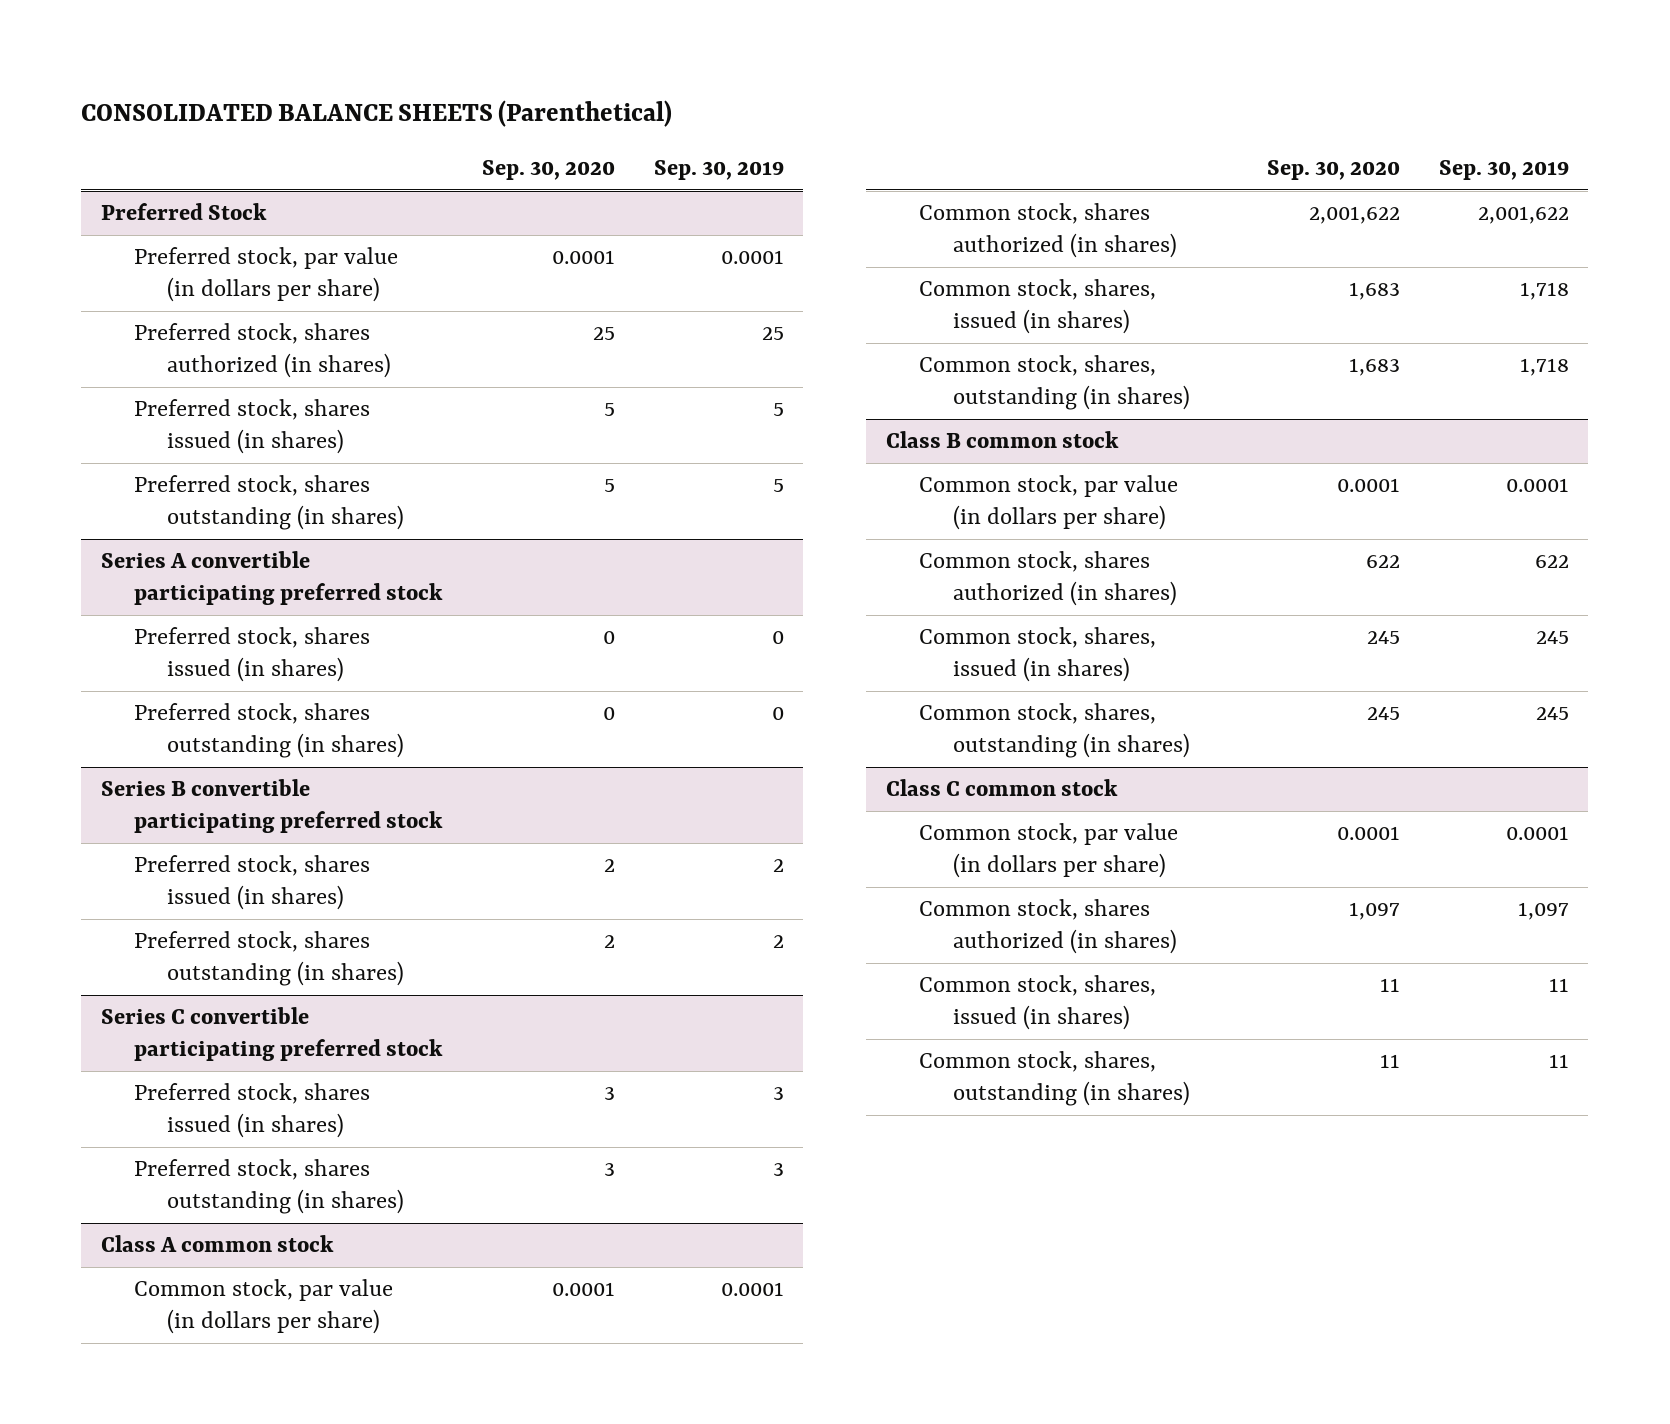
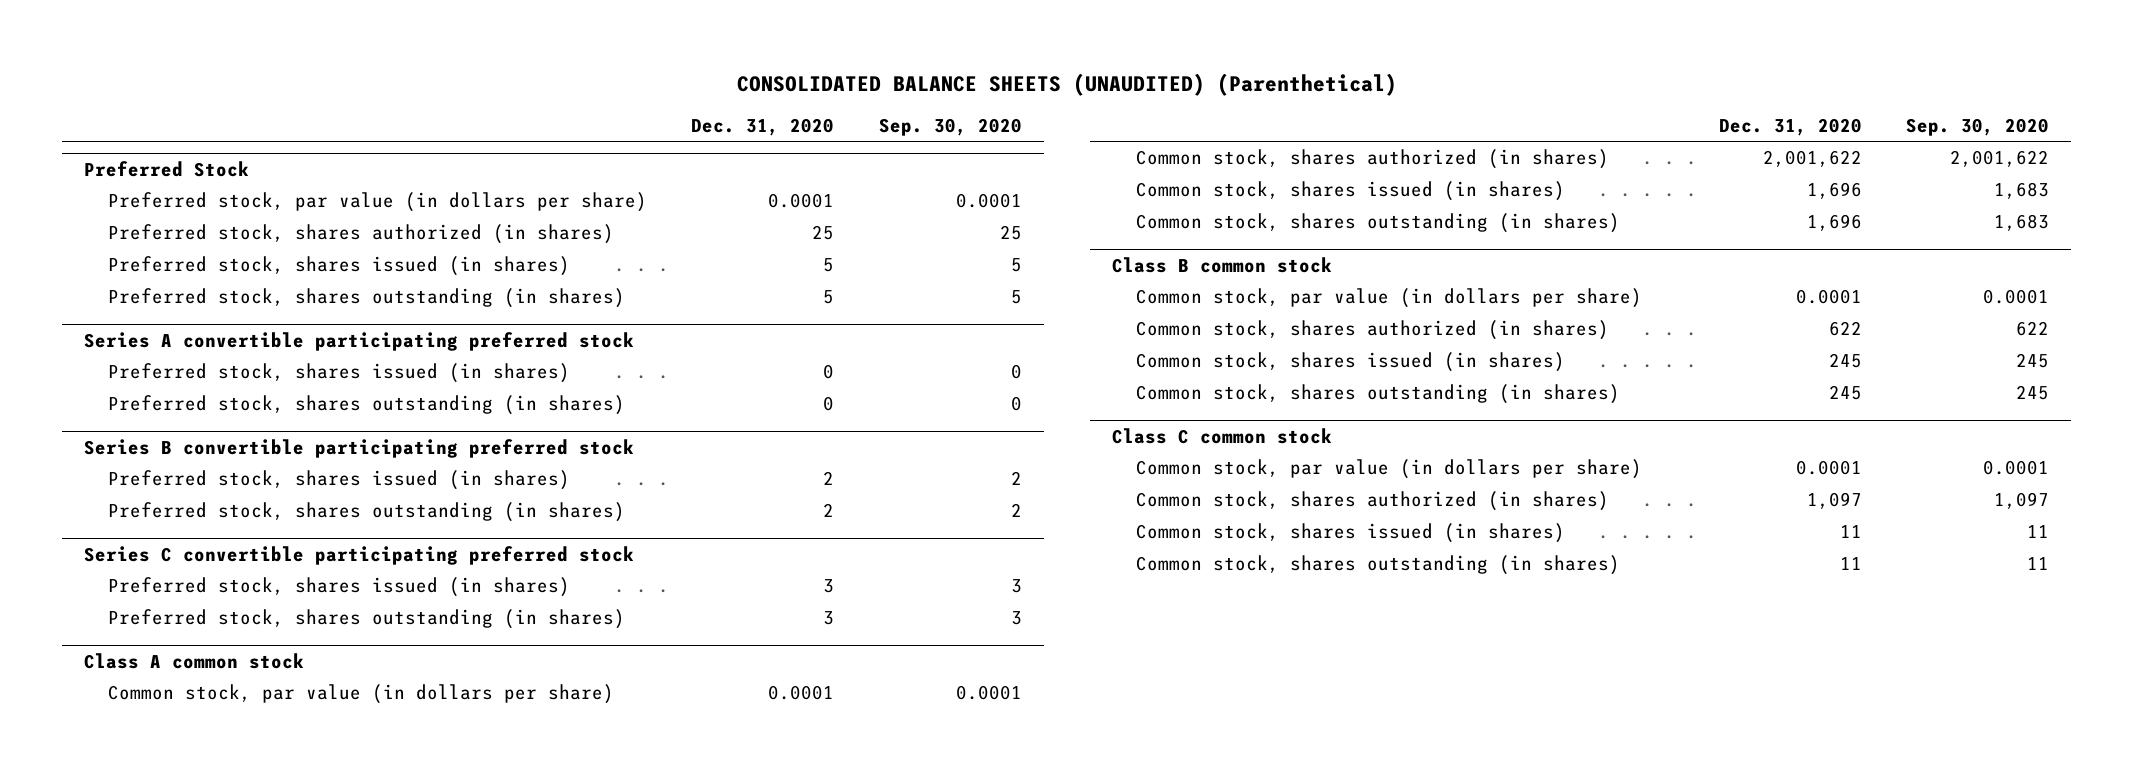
[81,99,673,127] CONSOLIDATED BALANCE SHEETS (Parenthetical) -> [736,72,1397,96] CONSOLIDATED BALANCE SHEETS (UNAUDITED) (Parenthetical)
[653,160,784,181] Sep. 30, 2019 -> none
none -> [691,117,835,136] Dec. 31, 2020
[919,279,1157,335] Common stock, shares, issued (in shares) -> [1135,181,1565,202] Common stock, shares issued (in shares)
[919,355,1190,411] Common stock, shares, outstanding (in shares) -> [1135,213,1620,234] Common stock, shares outstanding (in shares)
[919,627,1157,683] Common stock, shares, issued (in shares) -> [1135,352,1565,373] Common stock, shares issued (in shares)
[919,703,1190,759] Common stock, shares, outstanding (in shares) -> [1135,384,1620,405] Common stock, shares outstanding (in shares)
[919,975,1157,1031] Common stock, shares, issued (in shares) -> [1135,523,1565,544] Common stock, shares issued (in shares)
[919,1051,1190,1107] Common stock, shares, outstanding (in shares) -> [1135,555,1620,576] Common stock, shares outstanding (in shares)

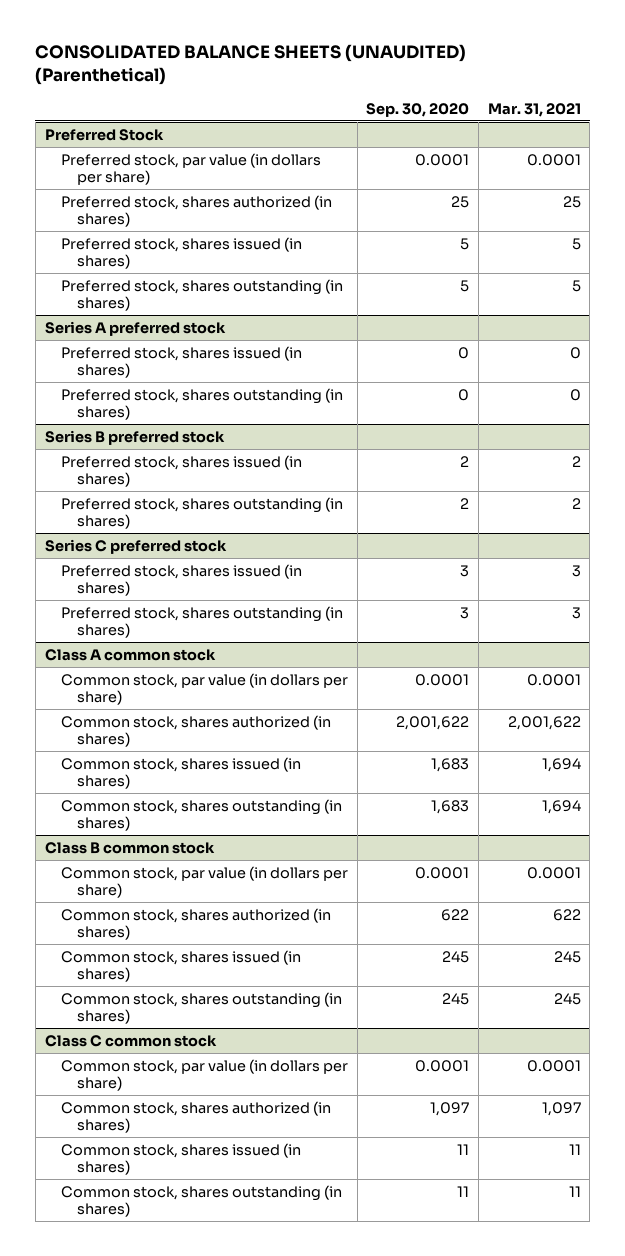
[691,117,835,136] Dec. 31, 2020 -> none
none -> [487,102,581,117] Mar. 31, 2021
[84,331,635,351] Series A convertible participating preferred stock -> [44,320,226,336] Series A preferred stock
[84,438,635,458] Series B convertible participating preferred stock -> [44,429,225,445] Series B preferred stock
[84,545,635,565] Series C convertible participating preferred stock -> [44,538,227,554] Series C preferred stock

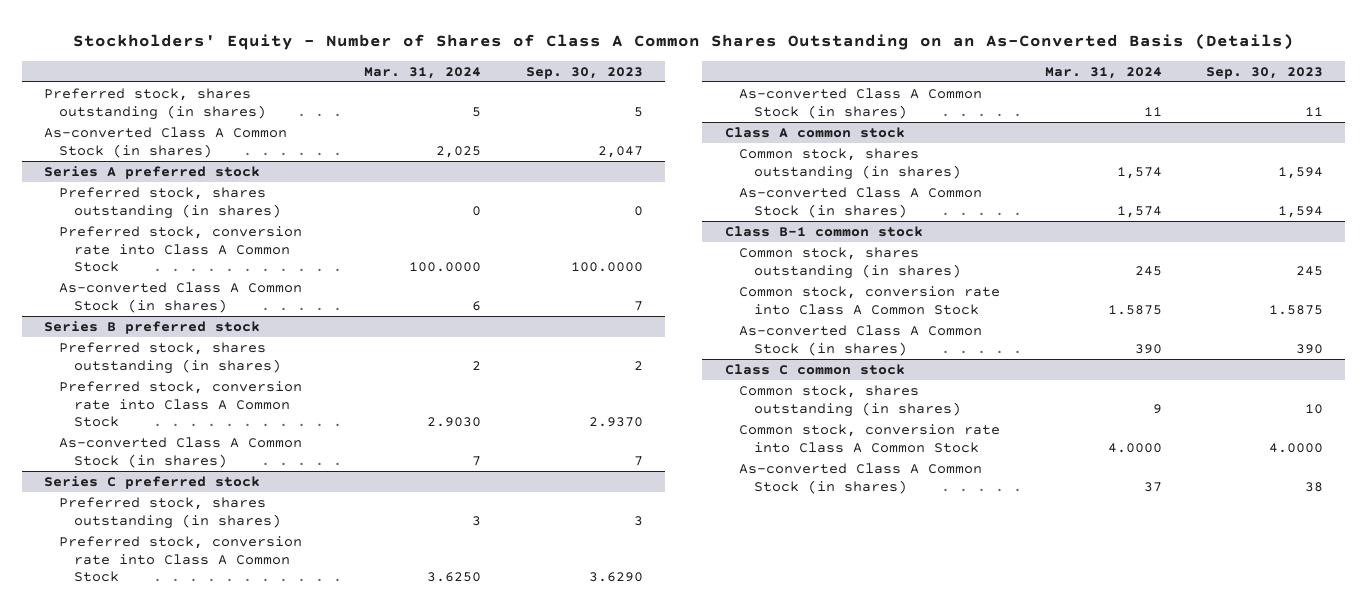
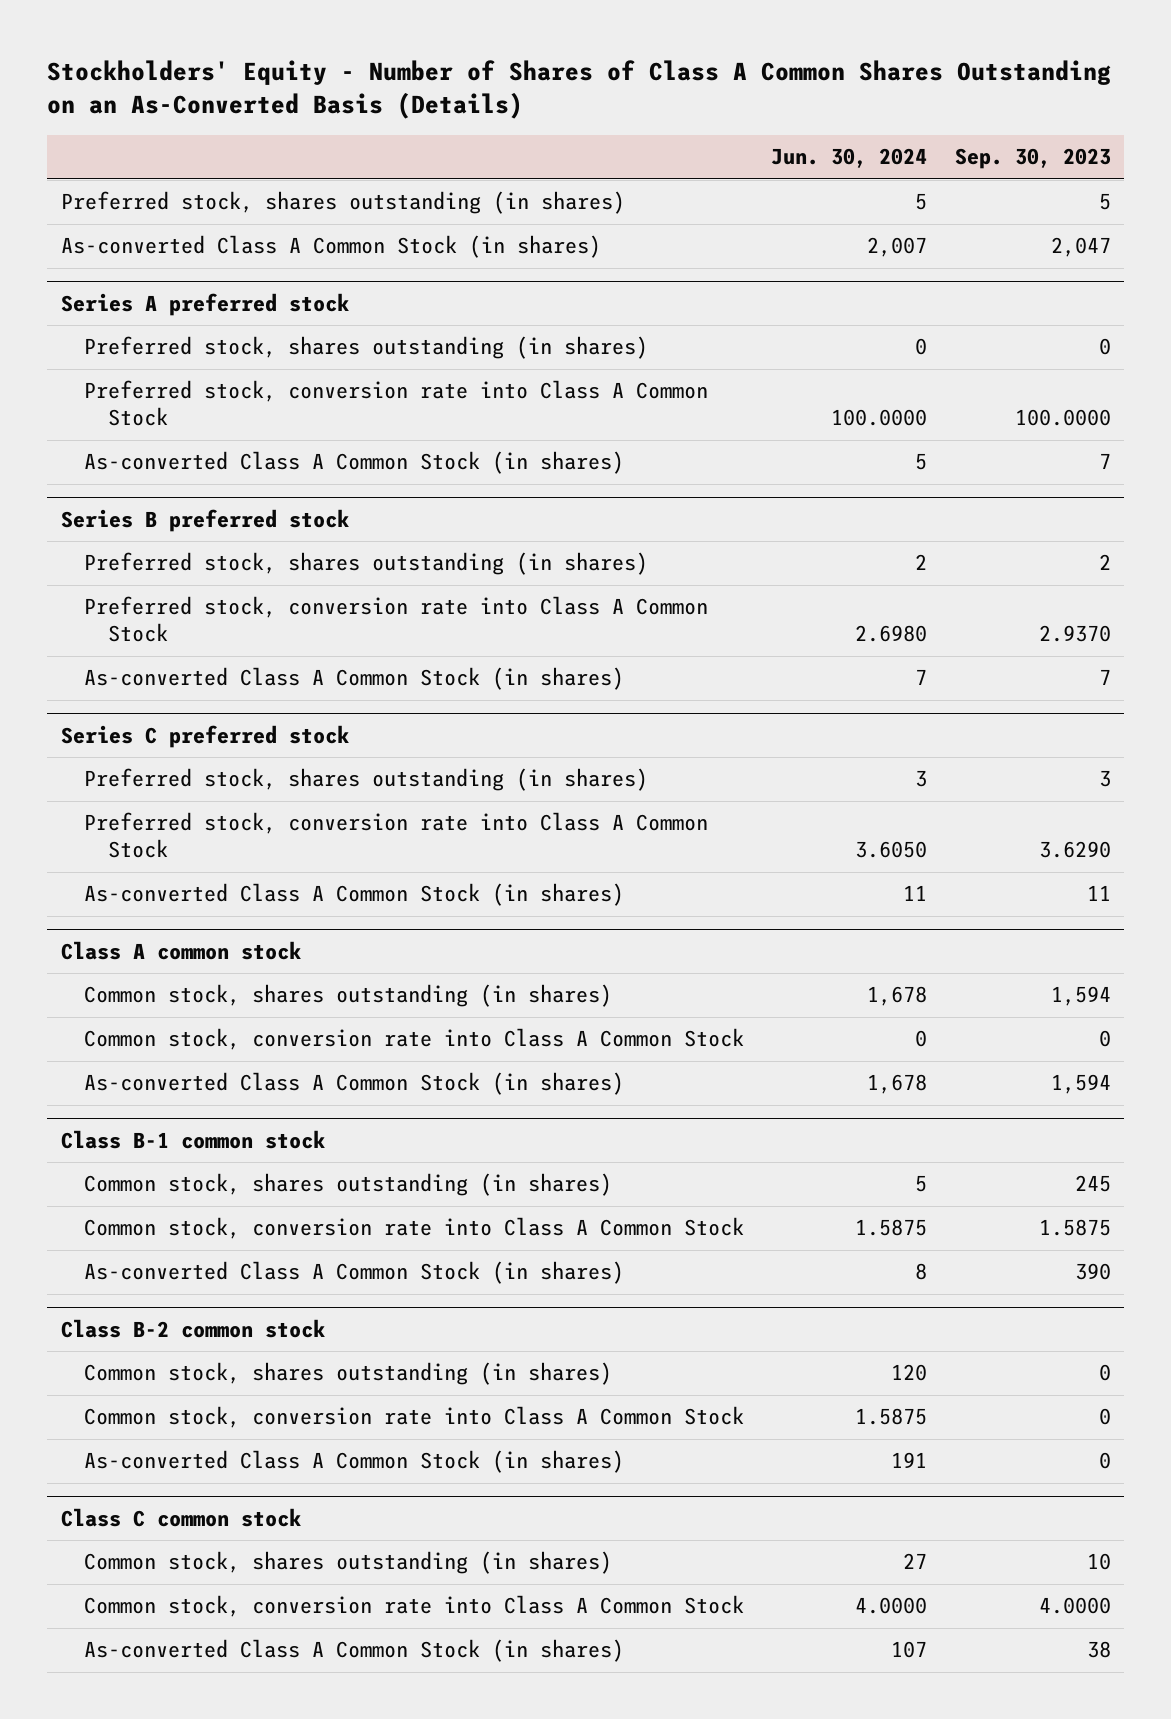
[364,66,482,79] Mar. 31, 2024 -> none
none -> [771,148,928,169] Jun. 30, 2024
none -> [84,1028,745,1051] Common stock, conversion rate into Class A Common Stock
none -> [60,1318,325,1338] Class B-2 common stock
none -> [84,1362,613,1386] Common stock, shares outstanding (in shares)
none -> [84,1406,745,1429] Common stock, conversion rate into Class A Common Stock
none -> [84,1450,625,1474] As-converted Class A Common Stock (in shares)

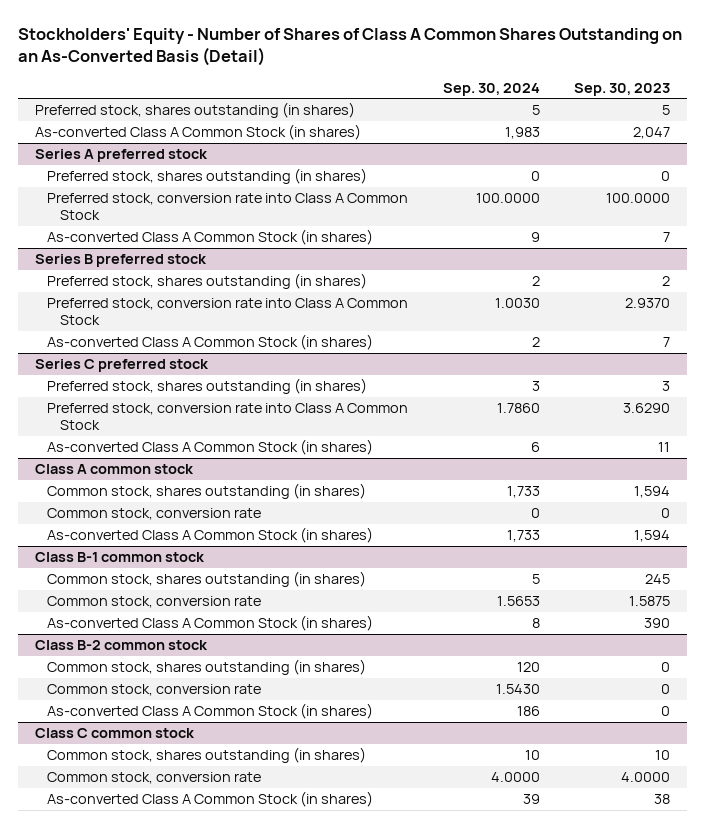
[47,60,1112,120] Stockholders' Equity - Number of Shares of Class A Common Shares Outstanding on an As-Converted Basis (Details) -> [17,27,682,66] Stockholders' Equity - Number of Shares of Class A Common Shares Outstanding on an As-Converted Basis (Detail)
[771,148,928,169] Jun. 30, 2024 -> none
none -> [442,82,540,96] Sep. 30, 2024
[84,1028,745,1051] Common stock, conversion rate into Class A Common Stock -> [47,508,262,521] Common stock, conversion rate
[84,1217,745,1240] Common stock, conversion rate into Class A Common Stock -> [47,596,262,609] Common stock, conversion rate
[84,1406,745,1429] Common stock, conversion rate into Class A Common Stock -> [47,684,262,697] Common stock, conversion rate
[84,1595,745,1618] Common stock, conversion rate into Class A Common Stock -> [47,772,262,785] Common stock, conversion rate

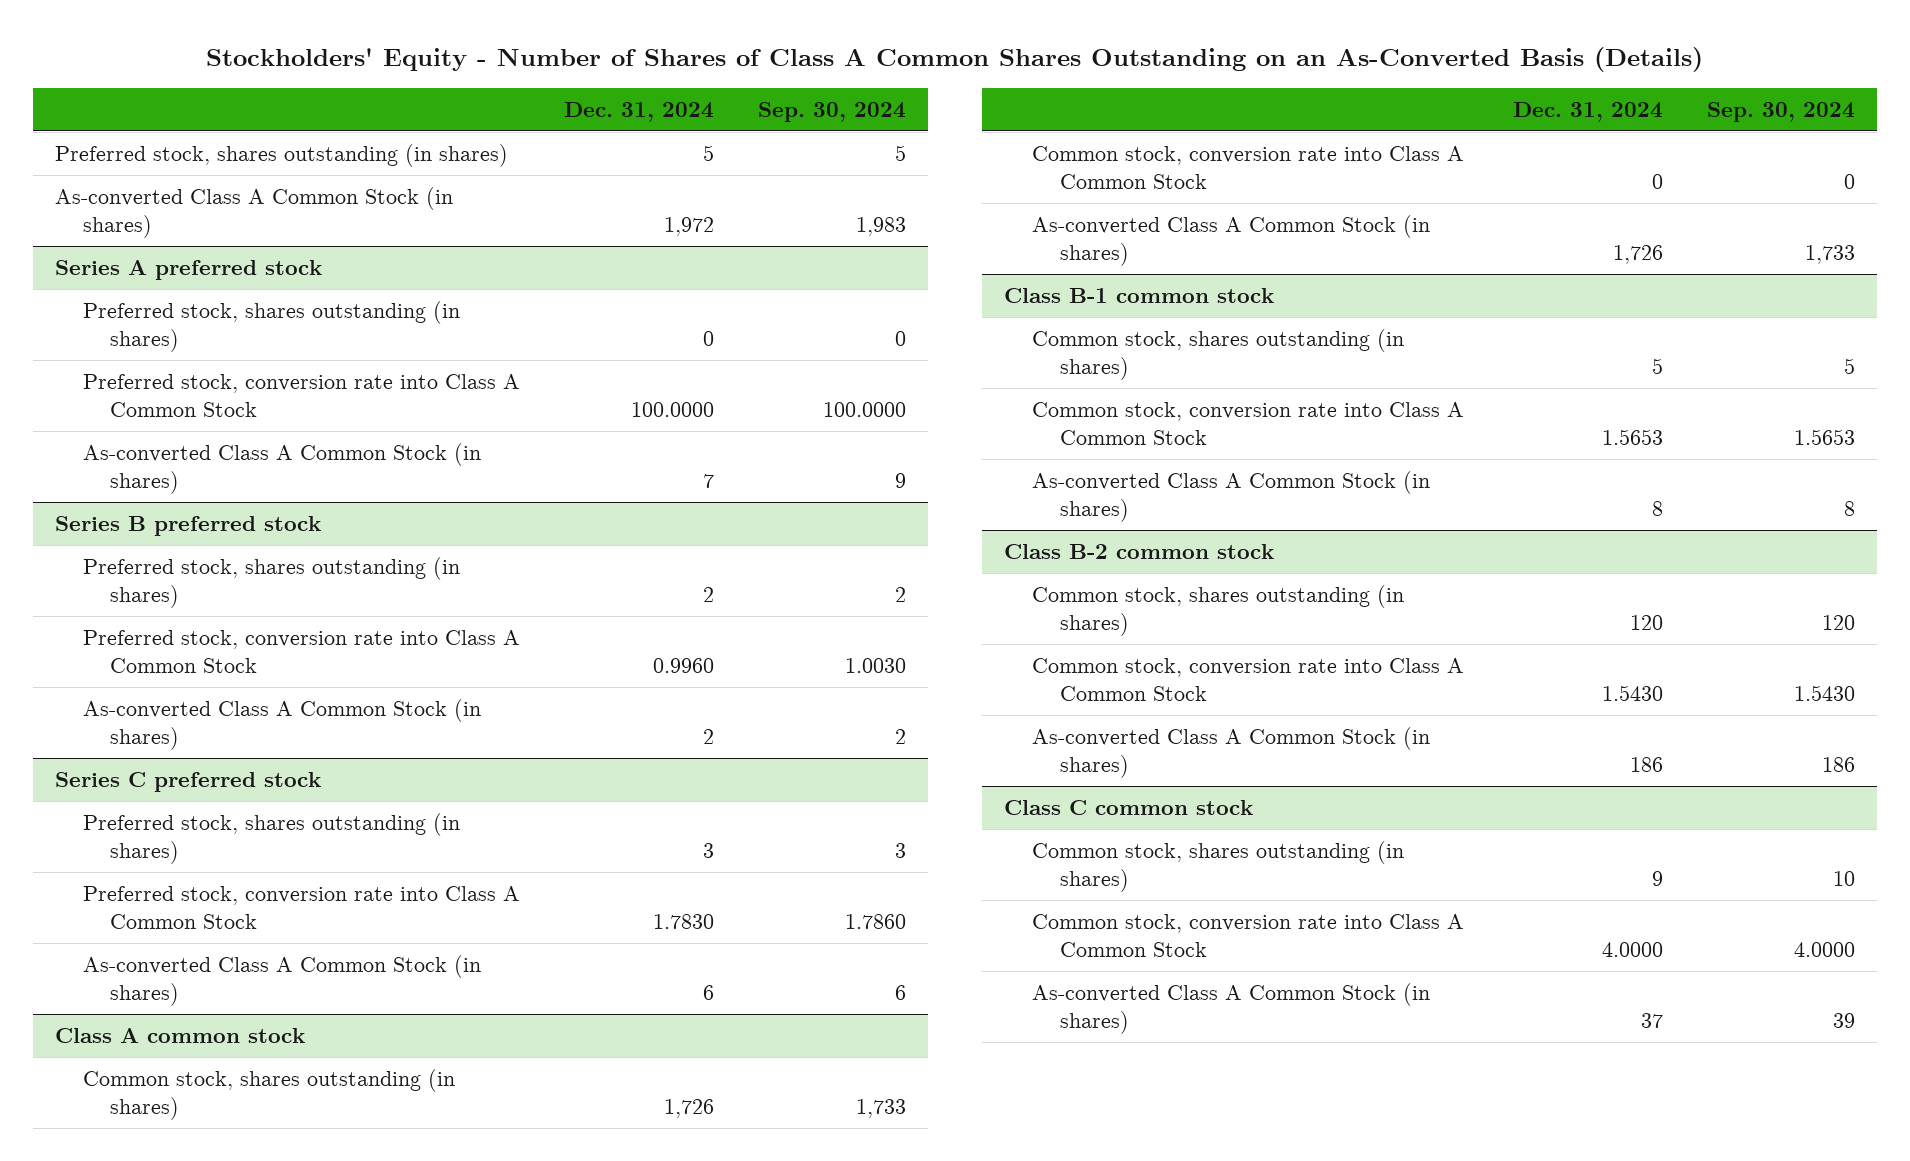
[17,27,682,66] Stockholders' Equity - Number of Shares of Class A Common Shares Outstanding on an As-Converted Basis (Detail) -> [206,47,1704,73] Stockholders' Equity - Number of Shares of Class A Common Shares Outstanding on an As-Converted Basis (Details)
[574,82,671,96] Sep. 30, 2023 -> none
none -> [563,101,714,122] Dec. 31, 2024
[47,508,262,521] Common stock, conversion rate -> [1031,145,1464,189] Common stock, conversion rate into Class A Common Stock
[47,596,262,609] Common stock, conversion rate -> [1031,401,1464,445] Common stock, conversion rate into Class A Common Stock
[47,684,262,697] Common stock, conversion rate -> [1031,657,1464,701] Common stock, conversion rate into Class A Common Stock
[47,772,262,785] Common stock, conversion rate -> [1031,913,1464,957] Common stock, conversion rate into Class A Common Stock

